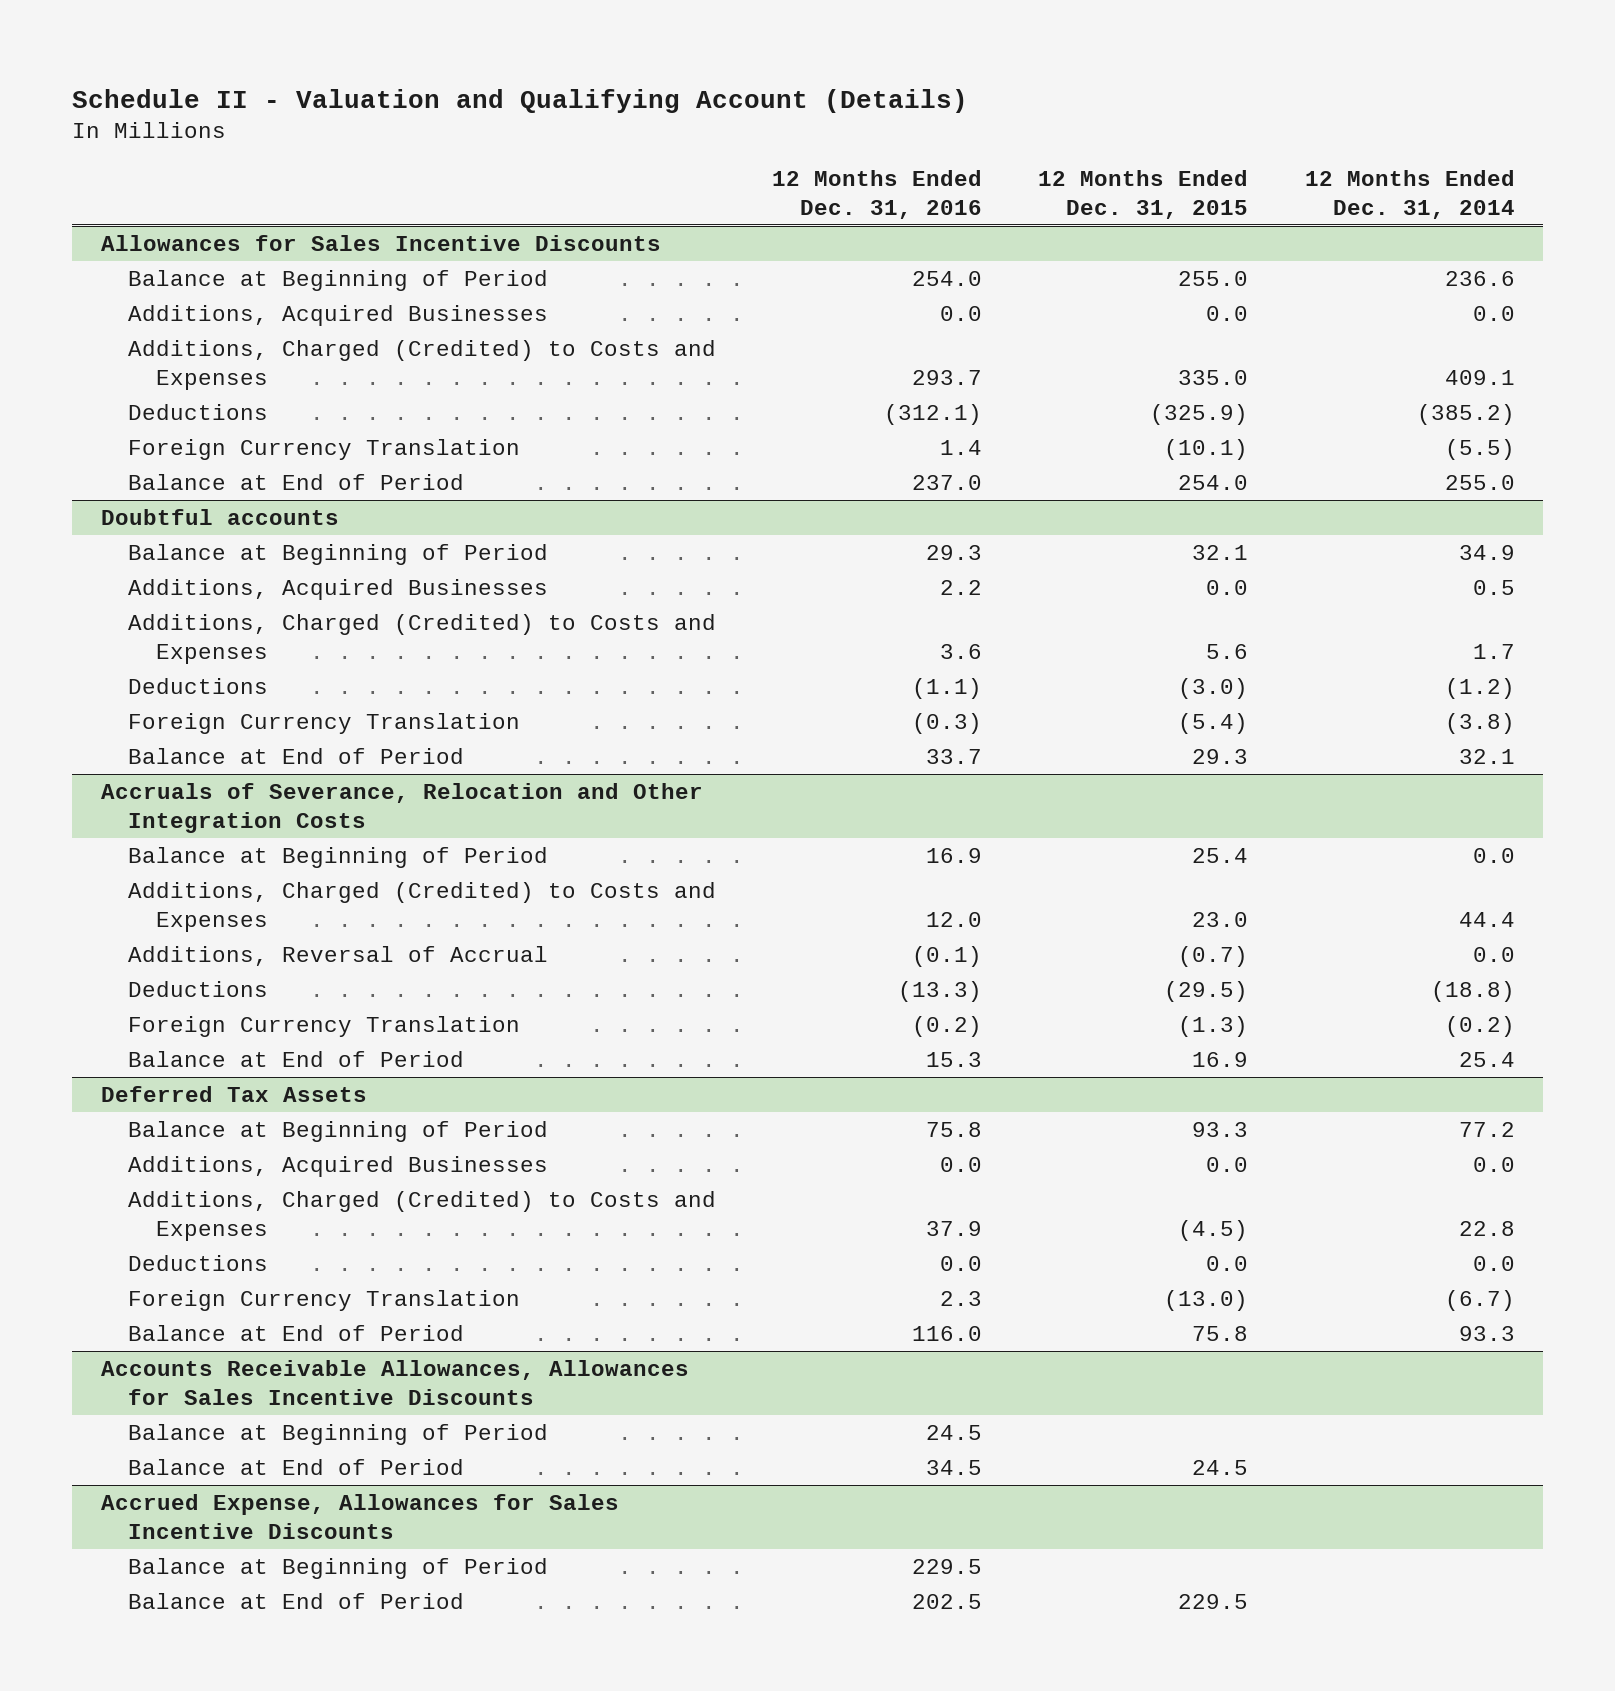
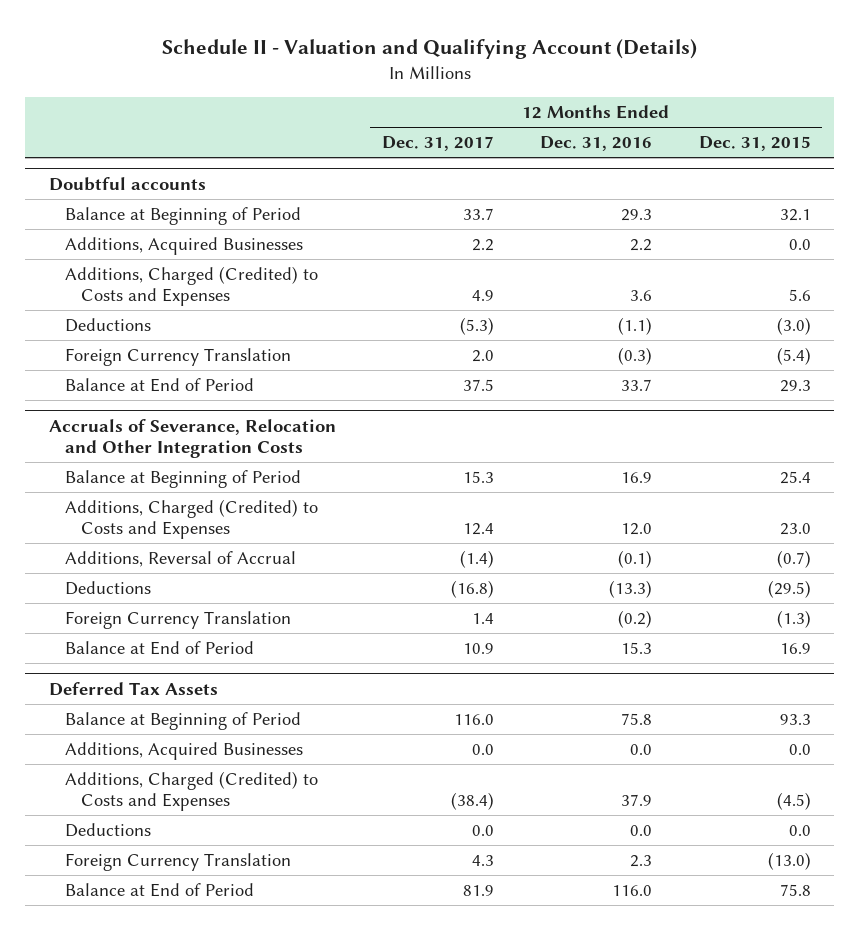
[1304,170,1515,219] 12 Months Ended Dec. 31, 2014 -> none
none -> [381,136,494,152] Dec. 31, 2017
[100,235,661,252] Allowances for Sales Incentive Discounts -> none
[128,270,549,292] Balance at Beginning of Period -> none
[128,305,549,327] Additions, Acquired Businesses -> none
[128,340,717,390] Additions, Charged (Credited) to Costs and Expenses -> none
[128,404,269,421] Deductions -> none
[128,439,521,461] Foreign Currency Translation -> none
[128,474,465,491] Balance at End of Period -> none
[100,1360,689,1405] Accounts Receivable Allowances, Allowances for Sales Incentive Discounts -> none
[128,1424,549,1446] Balance at Beginning of Period -> none
[128,1459,465,1476] Balance at End of Period -> none
[100,1494,619,1539] Accrued Expense, Allowances for Sales Incentive Discounts -> none
[128,1558,549,1580] Balance at Beginning of Period -> none
[128,1593,465,1610] Balance at End of Period -> none

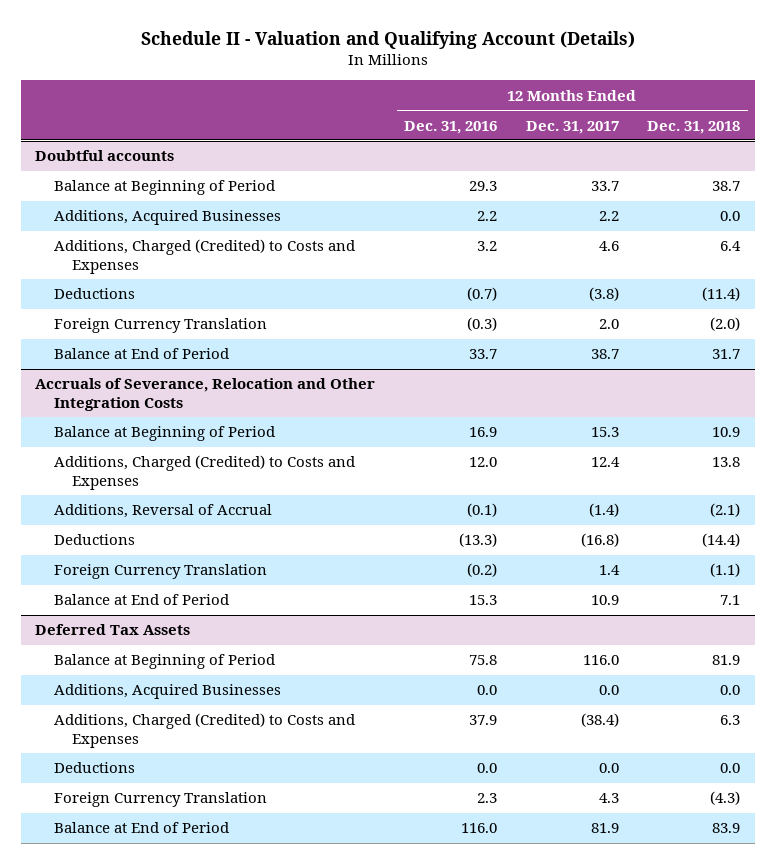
[698,136,811,152] Dec. 31, 2015 -> none
none -> [647,120,741,134] Dec. 31, 2018
[471,290,494,302] 4.9 -> [598,241,619,252] 4.6
[630,290,653,302] 3.6 -> [476,241,497,252] 3.2
[459,317,494,336] (5.3) -> [588,287,619,302] (3.8)
[618,317,653,336] (1.1) -> [466,287,497,302] (0.7)
[462,379,494,392] 37.5 -> [590,349,619,360] 38.7

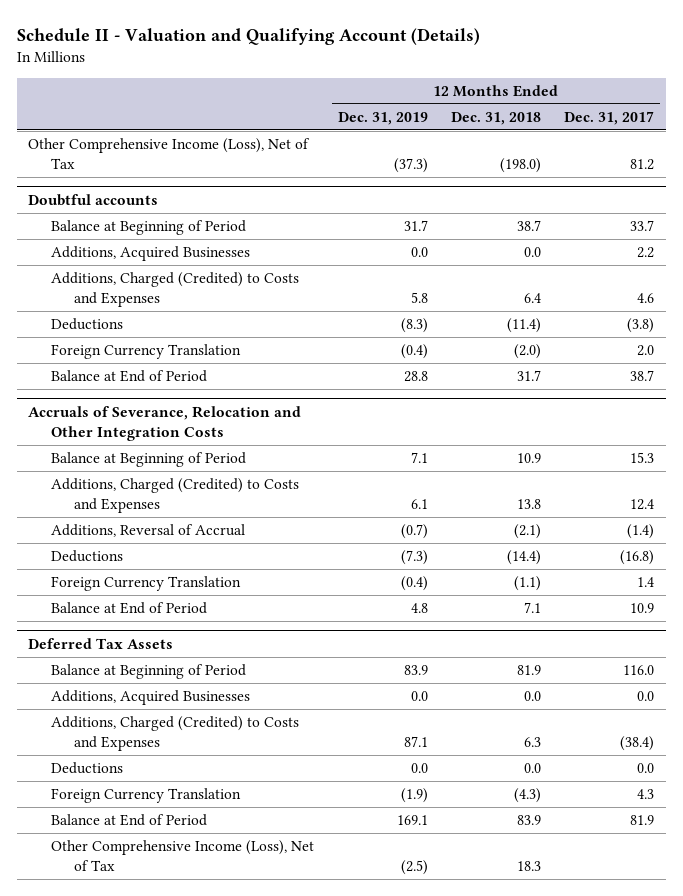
[403,120,497,134] Dec. 31, 2016 -> none
none -> [337,111,428,125] Dec. 31, 2019
none -> [28,138,311,169] Other Comprehensive Income (Loss), Net of Tax
none -> [51,840,315,871] Other Comprehensive Income (Loss), Net of Tax

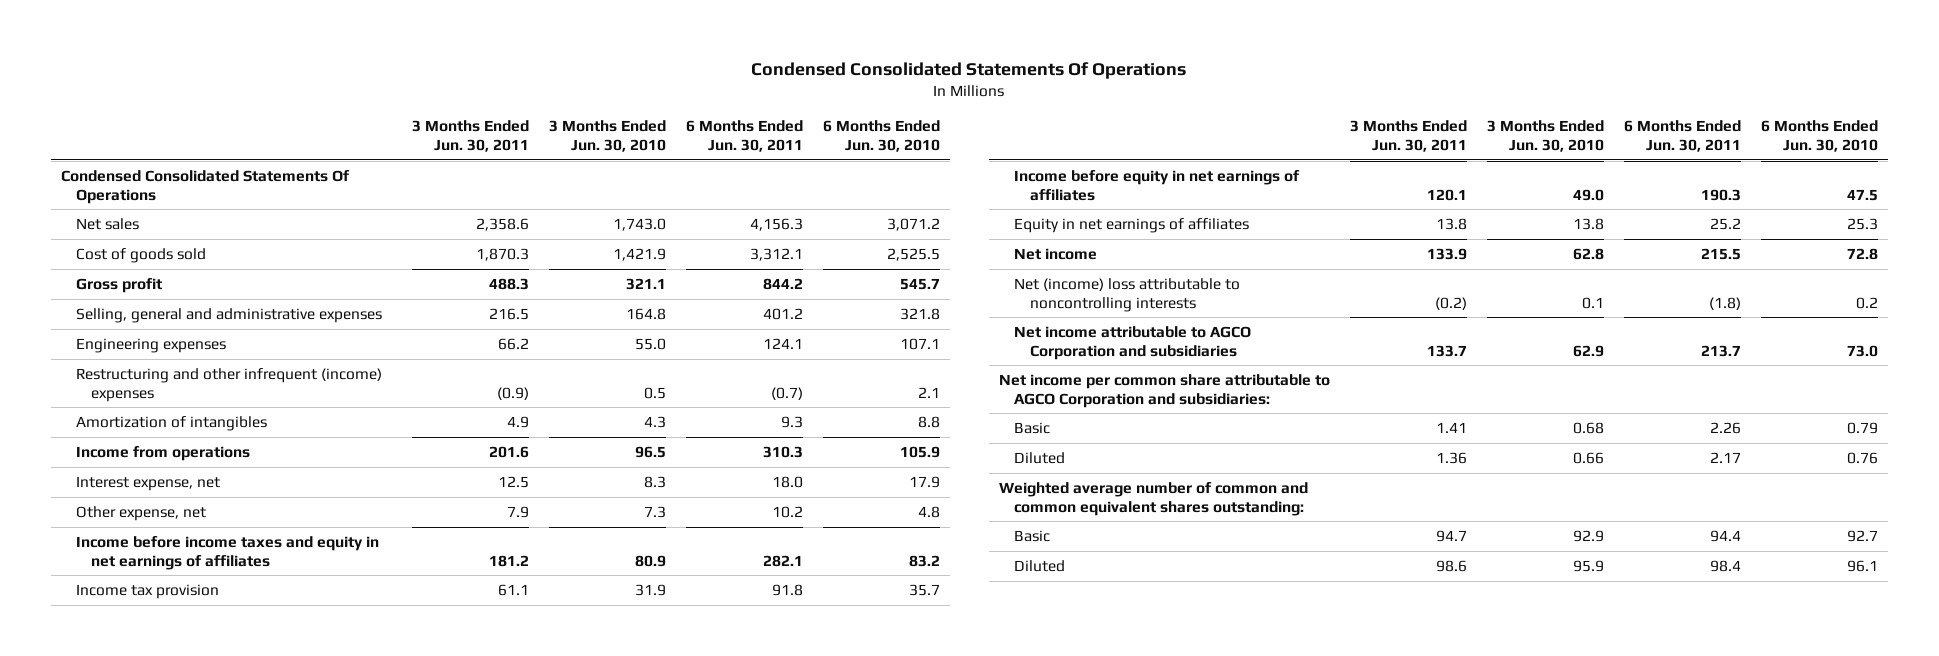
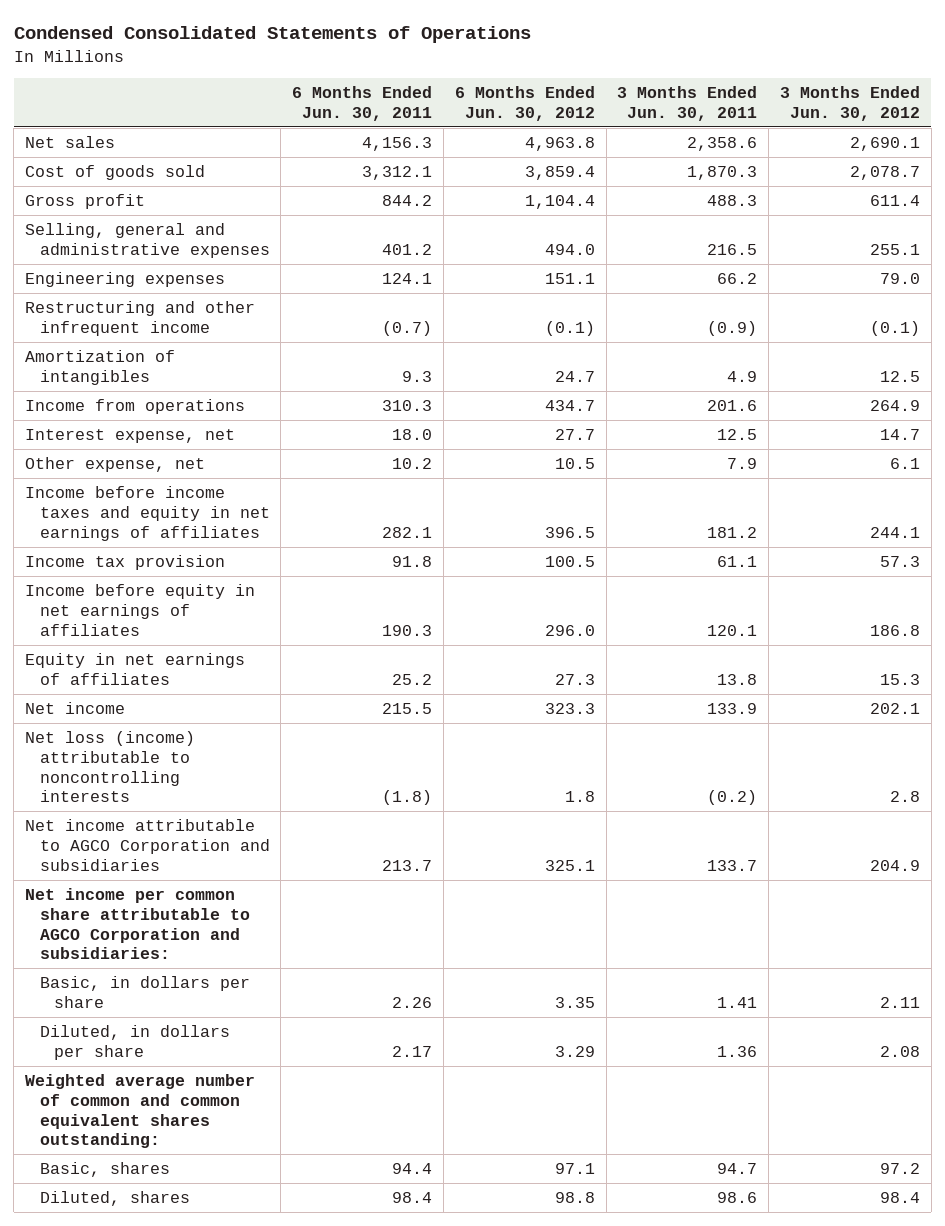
[751,61,1187,79] Condensed Consolidated Statements Of Operations -> [13,26,531,44] Condensed Consolidated Statements of Operations
[548,120,666,152] 3 Months Ended Jun. 30, 2010 -> none
[822,120,940,152] 6 Months Ended Jun. 30, 2010 -> none
none -> [454,86,595,121] 6 Months Ended Jun. 30, 2012
none -> [780,86,921,121] 3 Months Ended Jun. 30, 2012
[60,170,350,204] Condensed Consolidated Statements Of Operations -> none
[75,368,382,402] Restructuring and other infrequent (income) expenses -> [25,300,256,336] Restructuring and other infrequent income
[1014,278,1241,312] Net (income) loss attributable to noncontrolling interests -> [25,730,196,803] Net loss (income) attributable to noncontrolling interests
[1014,422,1051,435] Basic -> [39,975,250,1008] Basic, in dollars per share
[1014,452,1066,465] Diluted -> [39,1024,230,1060] Diluted, in dollars per share
[1014,530,1051,543] Basic -> [39,1161,170,1177] Basic, shares
[1014,560,1066,573] Diluted -> [39,1190,190,1206] Diluted, shares

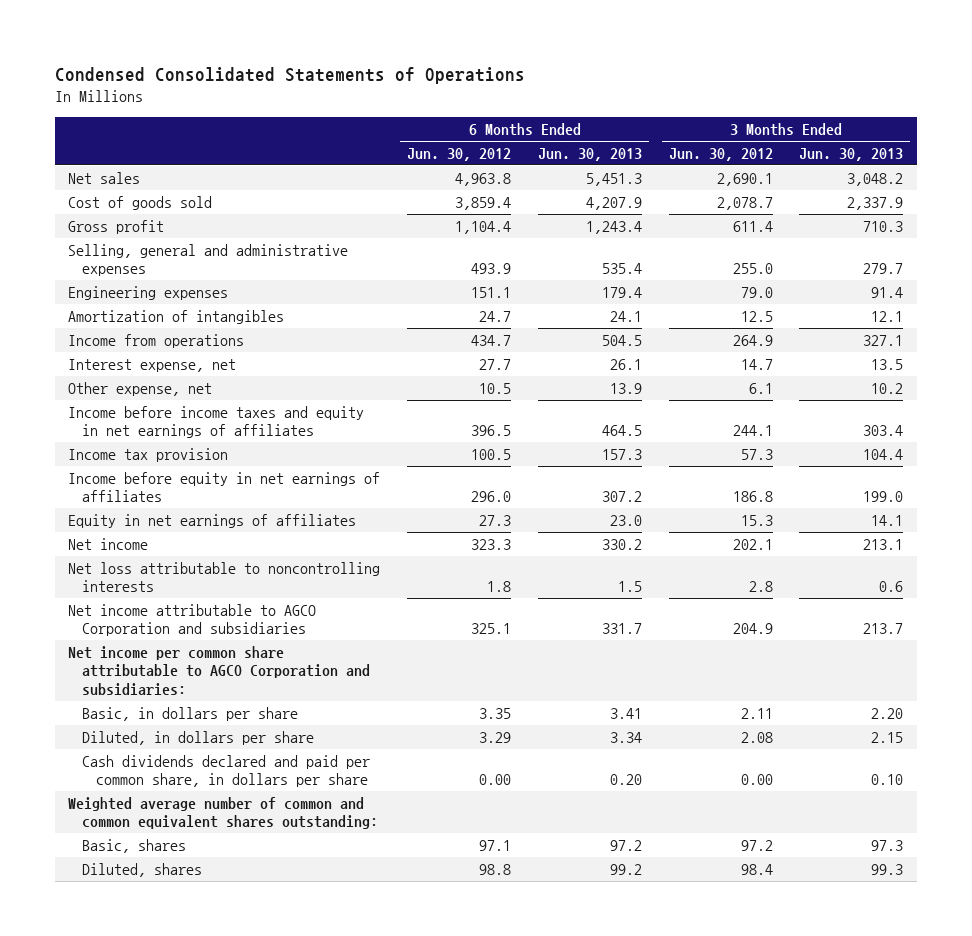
[292,86,433,121] 6 Months Ended Jun. 30, 2011 -> none
[617,86,758,121] 3 Months Ended Jun. 30, 2011 -> none
none -> [537,148,642,162] Jun. 30, 2013
none -> [799,148,904,162] Jun. 30, 2013
[544,243,595,255] 494.0 -> [471,263,512,275] 493.9
[870,243,921,255] 255.1 -> [732,263,773,275] 255.0
[25,300,256,336] Restructuring and other infrequent income -> none
[25,730,196,803] Net loss (income) attributable to noncontrolling interests -> [68,561,381,593] Net loss attributable to noncontrolling interests
none -> [82,754,371,788] Cash dividends declared and paid per common share, in dollars per share

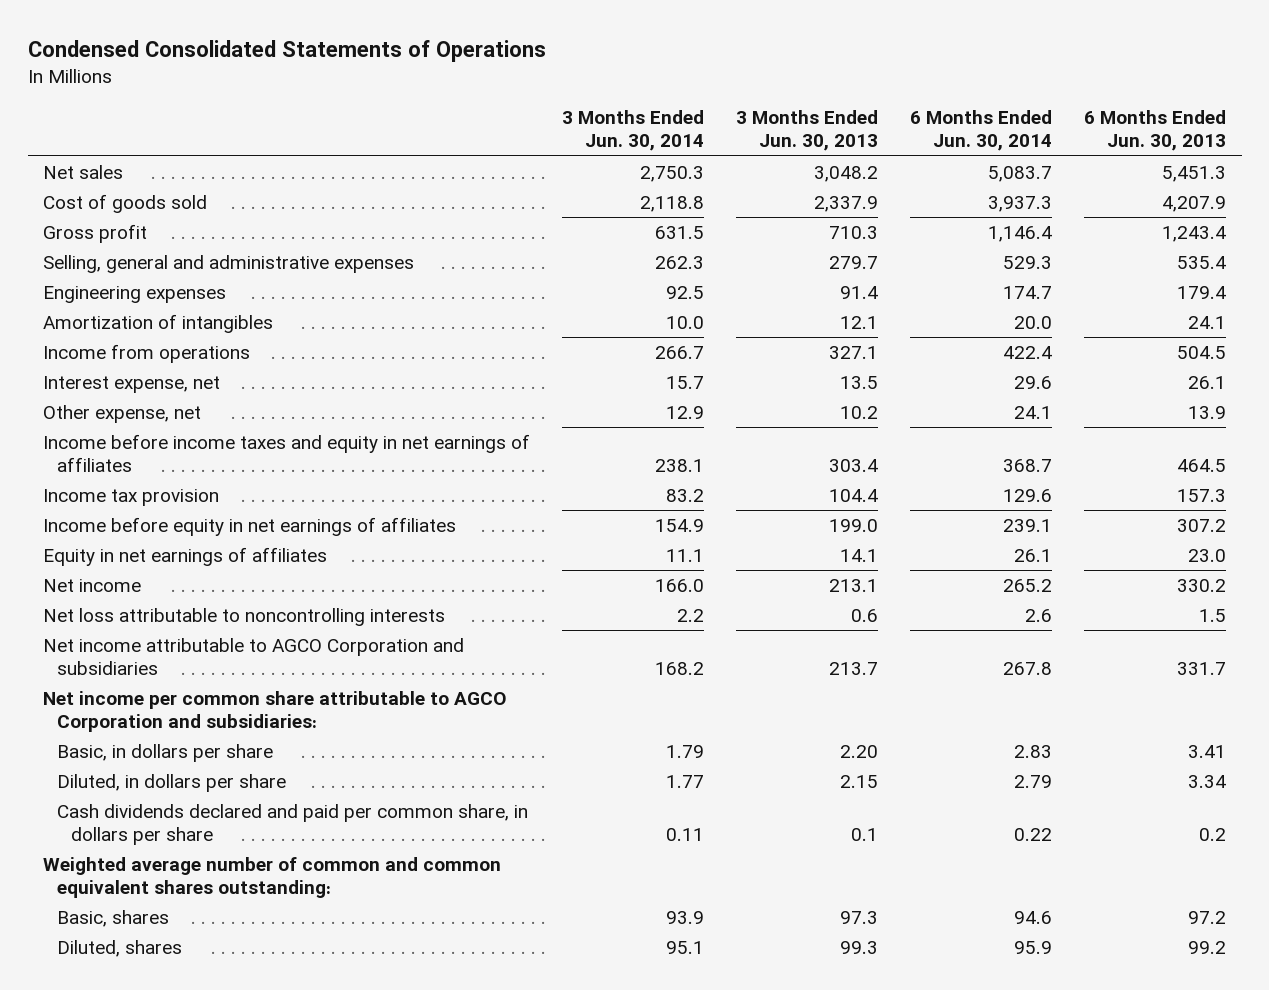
[407,148,512,162] Jun. 30, 2012 -> none
[668,148,773,162] Jun. 30, 2012 -> none
none -> [562,110,705,152] 3 Months Ended Jun. 30, 2014
none -> [909,110,1052,152] 6 Months Ended Jun. 30, 2014
[609,774,642,786] 0.20 -> [1198,828,1226,842] 0.2
[871,774,904,786] 0.10 -> [851,828,879,842] 0.1

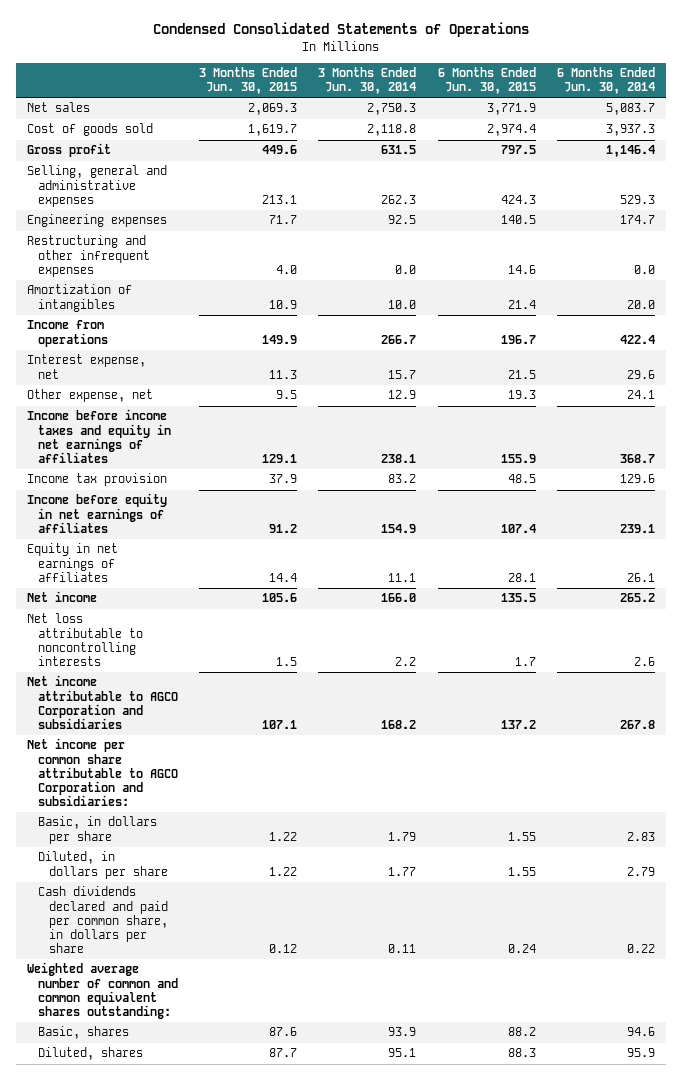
[736,110,879,152] 3 Months Ended Jun. 30, 2013 -> none
[1083,110,1226,152] 6 Months Ended Jun. 30, 2013 -> none
none -> [199,67,298,95] 3 Months Ended Jun. 30, 2015
none -> [437,67,536,95] 6 Months Ended Jun. 30, 2015
none -> [26,235,150,277] Restructuring and other infrequent expenses

